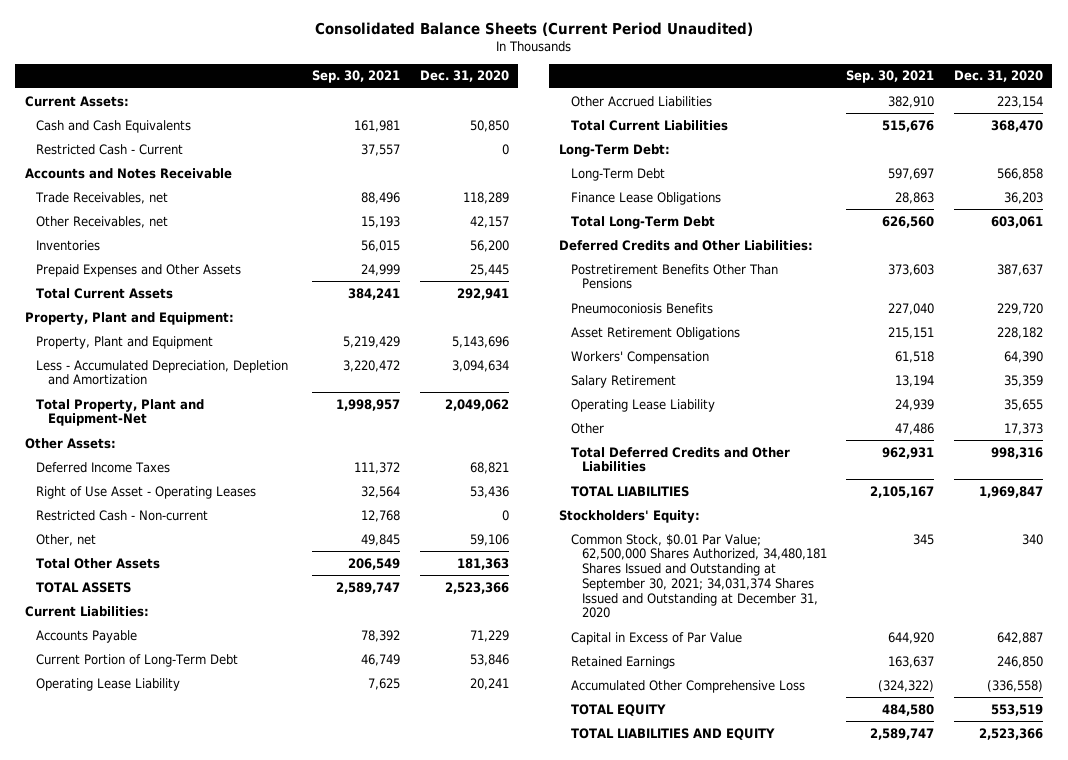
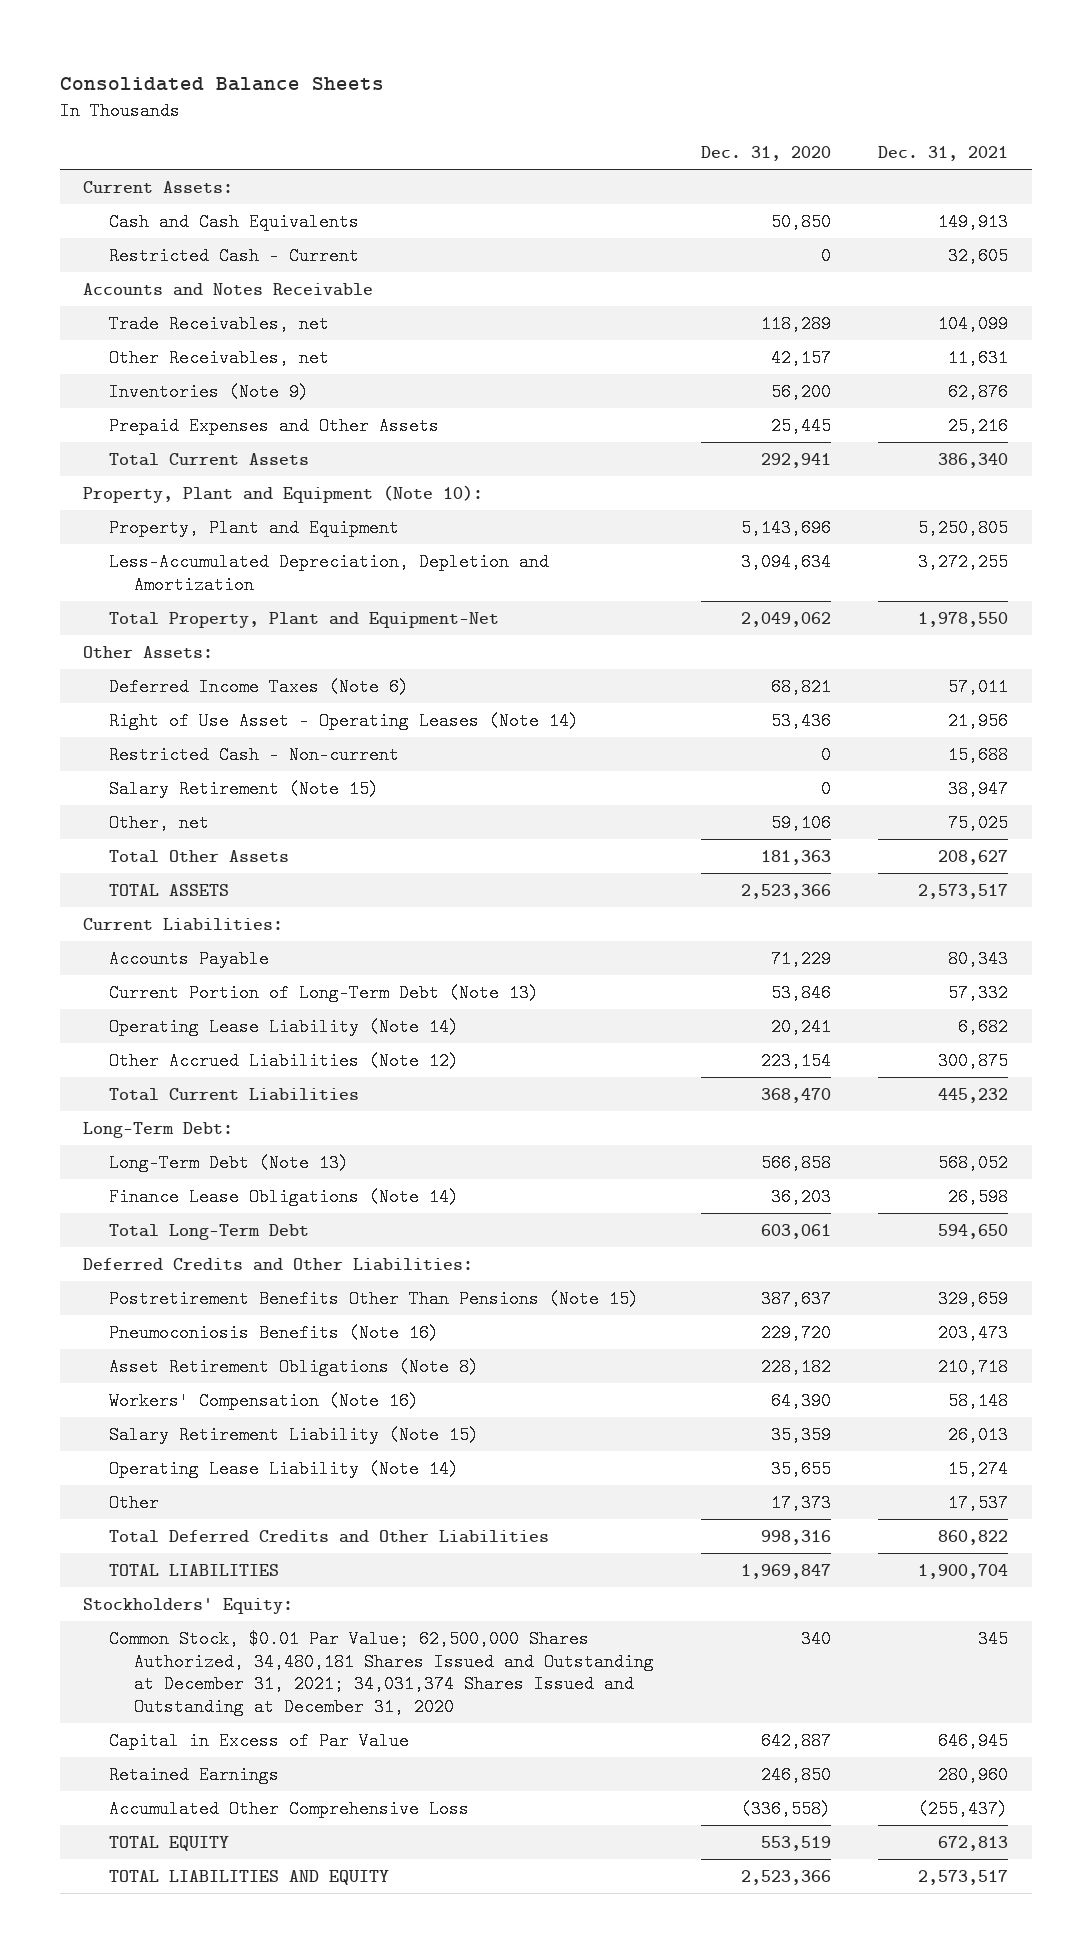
[314,22,753,37] Consolidated Balance Sheets (Current Period Unaudited) -> [59,76,384,91] Consolidated Balance Sheets
[312,70,401,84] Sep. 30, 2021 -> none
none -> [878,145,1009,161] Dec. 31, 2021
[36,239,101,251] Inventories -> [108,383,309,402] Inventories (Note 9)
[24,311,234,325] Property, Plant and Equipment: -> [83,485,484,504] Property, Plant and Equipment (Note 10):
[36,359,289,386] Less - Accumulated Depreciation, Depletion and Amortization -> [108,553,549,594] Less-Accumulated Depreciation, Depletion and Amortization
[36,461,171,473] Deferred Income Taxes -> [108,678,409,697] Deferred Income Taxes (Note 6)
[36,485,257,499] Right of Use Asset - Operating Leases -> [108,712,579,731] Right of Use Asset - Operating Leases (Note 14)
none -> [108,780,379,799] Salary Retirement (Note 15)
[36,653,239,667] Current Portion of Long-Term Debt -> [108,984,539,1003] Current Portion of Long-Term Debt (Note 13)
[36,677,181,691] Operating Lease Liability -> [108,1018,459,1037] Operating Lease Liability (Note 14)
[570,95,712,107] Other Accrued Liabilities -> [108,1052,459,1071] Other Accrued Liabilities (Note 12)
[570,167,665,181] Long-Term Debt -> [108,1154,349,1173] Long-Term Debt (Note 13)
[570,191,721,205] Finance Lease Obligations -> [108,1188,459,1207] Finance Lease Obligations (Note 14)
[570,263,778,290] Postretirement Benefits Other Than Pensions -> [108,1290,639,1309] Postretirement Benefits Other Than Pensions (Note 15)
[570,302,713,314] Pneumoconiosis Benefits -> [108,1324,439,1343] Pneumoconiosis Benefits (Note 16)
[570,326,740,340] Asset Retirement Obligations -> [108,1358,479,1377] Asset Retirement Obligations (Note 8)
[570,350,709,364] Workers' Compensation -> [108,1392,419,1411] Workers' Compensation (Note 16)
[570,374,676,388] Salary Retirement -> [108,1426,479,1445] Salary Retirement Liability (Note 15)
[570,398,715,412] Operating Lease Liability -> [108,1460,459,1479] Operating Lease Liability (Note 14)
[570,533,828,619] Common Stock, $0.01 Par Value; 62,500,000 Shares Authorized, 34,480,181 Shares Issued and Outstanding at September 30, 2021; 34,031,374 Shares Issued and Outstanding at December 31, 2020 -> [108,1630,655,1716] Common Stock, $0.01 Par Value; 62,500,000 Shares Authorized, 34,480,181 Shares Issued and Outstanding at December 31, 2021; 34,031,374 Shares Issued and Outstanding at December 31, 2020

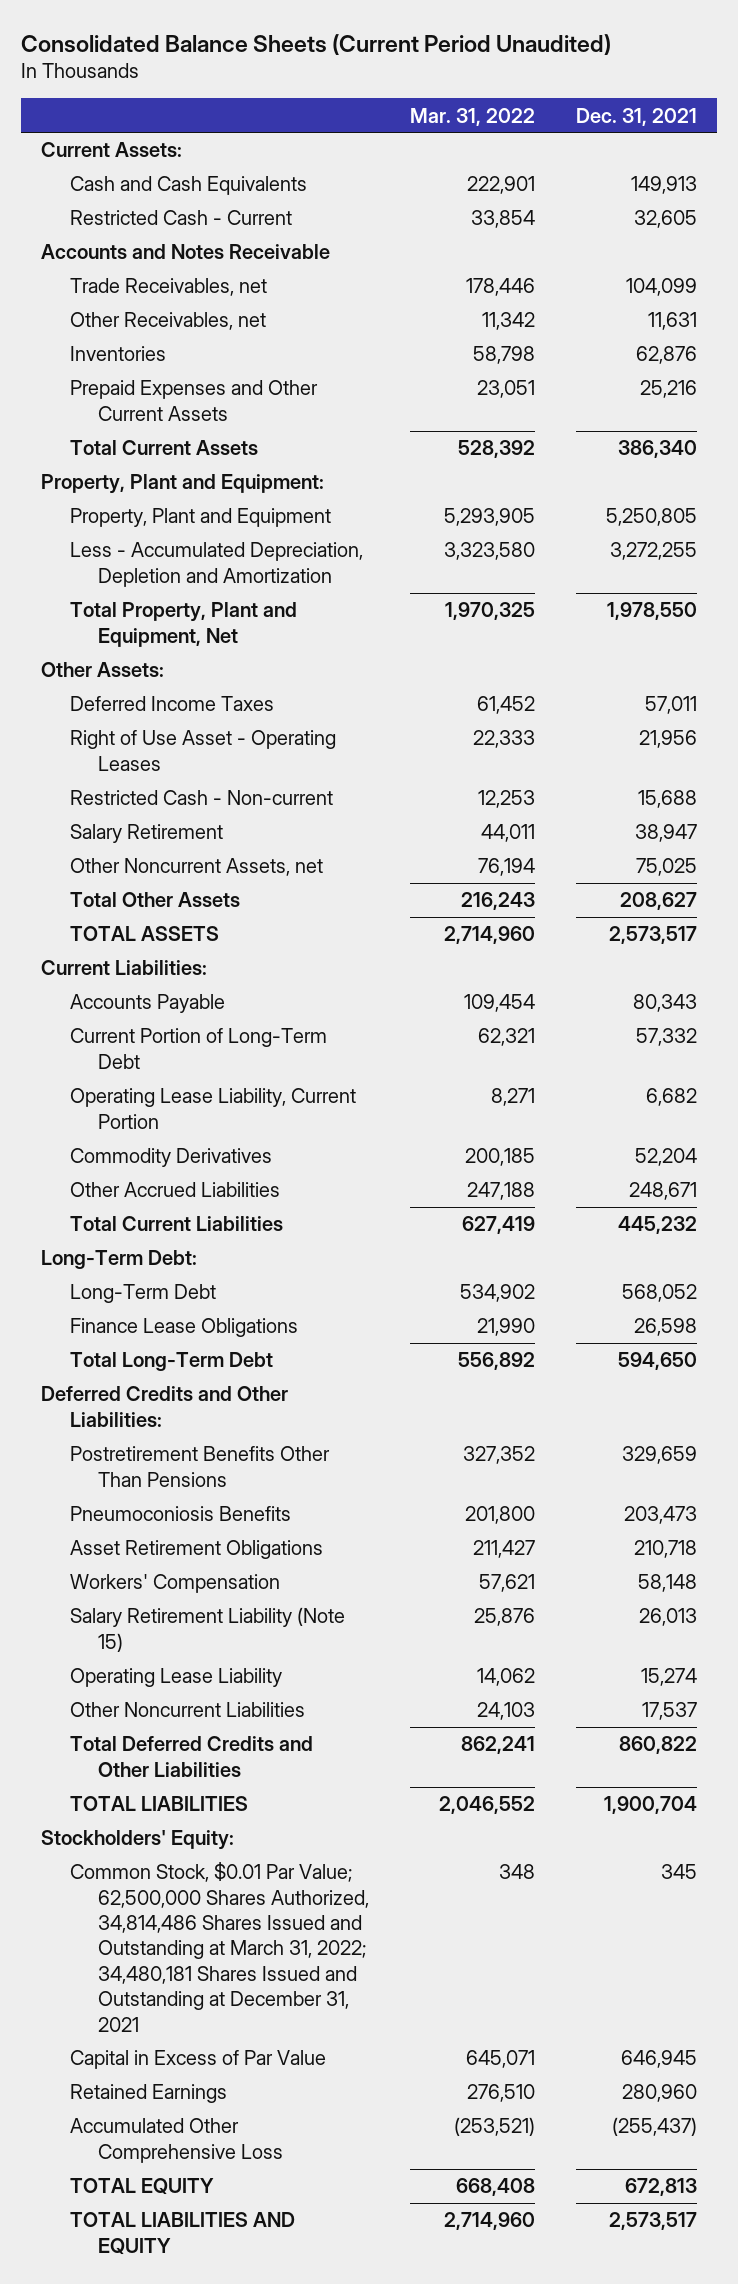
[59,76,384,91] Consolidated Balance Sheets -> [20,33,611,55] Consolidated Balance Sheets (Current Period Unaudited)
[701,145,832,161] Dec. 31, 2020 -> none
none -> [409,107,535,126] Mar. 31, 2022
[108,383,309,402] Inventories (Note 9) -> [69,346,166,362] Inventories
[108,417,439,436] Prepaid Expenses and Other Assets -> [69,380,318,421] Prepaid Expenses and Other Current Assets
[83,485,484,504] Property, Plant and Equipment (Note 10): -> [41,474,325,495] Property, Plant and Equipment:
[108,553,549,594] Less-Accumulated Depreciation, Depletion and Amortization -> [69,542,363,587] Less - Accumulated Depreciation, Depletion and Amortization
[108,612,499,629] Total Property, Plant and Equipment-Net -> [69,602,297,647] Total Property, Plant and Equipment, Net
[108,678,409,697] Deferred Income Taxes (Note 6) -> [69,696,274,712] Deferred Income Taxes
[108,712,579,731] Right of Use Asset - Operating Leases (Note 14) -> [69,730,336,771] Right of Use Asset - Operating Leases
[108,780,379,799] Salary Retirement (Note 15) -> [69,824,223,844] Salary Retirement
[108,814,209,833] Other, net -> [69,858,323,877] Other Noncurrent Assets, net
[108,984,539,1003] Current Portion of Long-Term Debt (Note 13) -> [69,1028,327,1069] Current Portion of Long-Term Debt
[108,1018,459,1037] Operating Lease Liability (Note 14) -> [69,1088,356,1129] Operating Lease Liability, Current Portion
none -> [69,1148,272,1168] Commodity Derivatives
[108,1052,459,1071] Other Accrued Liabilities (Note 12) -> [69,1182,280,1198] Other Accrued Liabilities
[938,1052,1009,1071] 300,875 -> [628,1182,697,1201] 248,671
[108,1154,349,1173] Long-Term Debt (Note 13) -> [69,1284,216,1304] Long-Term Debt
[108,1188,459,1207] Finance Lease Obligations (Note 14) -> [69,1318,298,1338] Finance Lease Obligations
[108,1290,639,1309] Postretirement Benefits Other Than Pensions (Note 15) -> [69,1446,330,1487] Postretirement Benefits Other Than Pensions
[108,1324,439,1343] Pneumoconiosis Benefits (Note 16) -> [69,1506,291,1522] Pneumoconiosis Benefits
[108,1358,479,1377] Asset Retirement Obligations (Note 8) -> [69,1540,323,1560] Asset Retirement Obligations
[108,1392,419,1411] Workers' Compensation (Note 16) -> [69,1574,280,1594] Workers' Compensation
[108,1460,459,1479] Operating Lease Liability (Note 14) -> [69,1668,282,1688] Operating Lease Liability
[108,1494,159,1513] Other -> [69,1702,305,1718] Other Noncurrent Liabilities
[108,1630,655,1716] Common Stock, $0.01 Par Value; 62,500,000 Shares Authorized, 34,480,181 Shares Issued and Outstanding at December 31, 2021; 34,031,374 Shares Issued and Outstanding at December 31, 2020 -> [69,1862,369,2032] Common Stock, $0.01 Par Value; 62,500,000 Shares Authorized, 34,814,486 Shares Issued and Outstanding at March 31, 2022; 34,480,181 Shares Issued and Outstanding at December 31, 2021

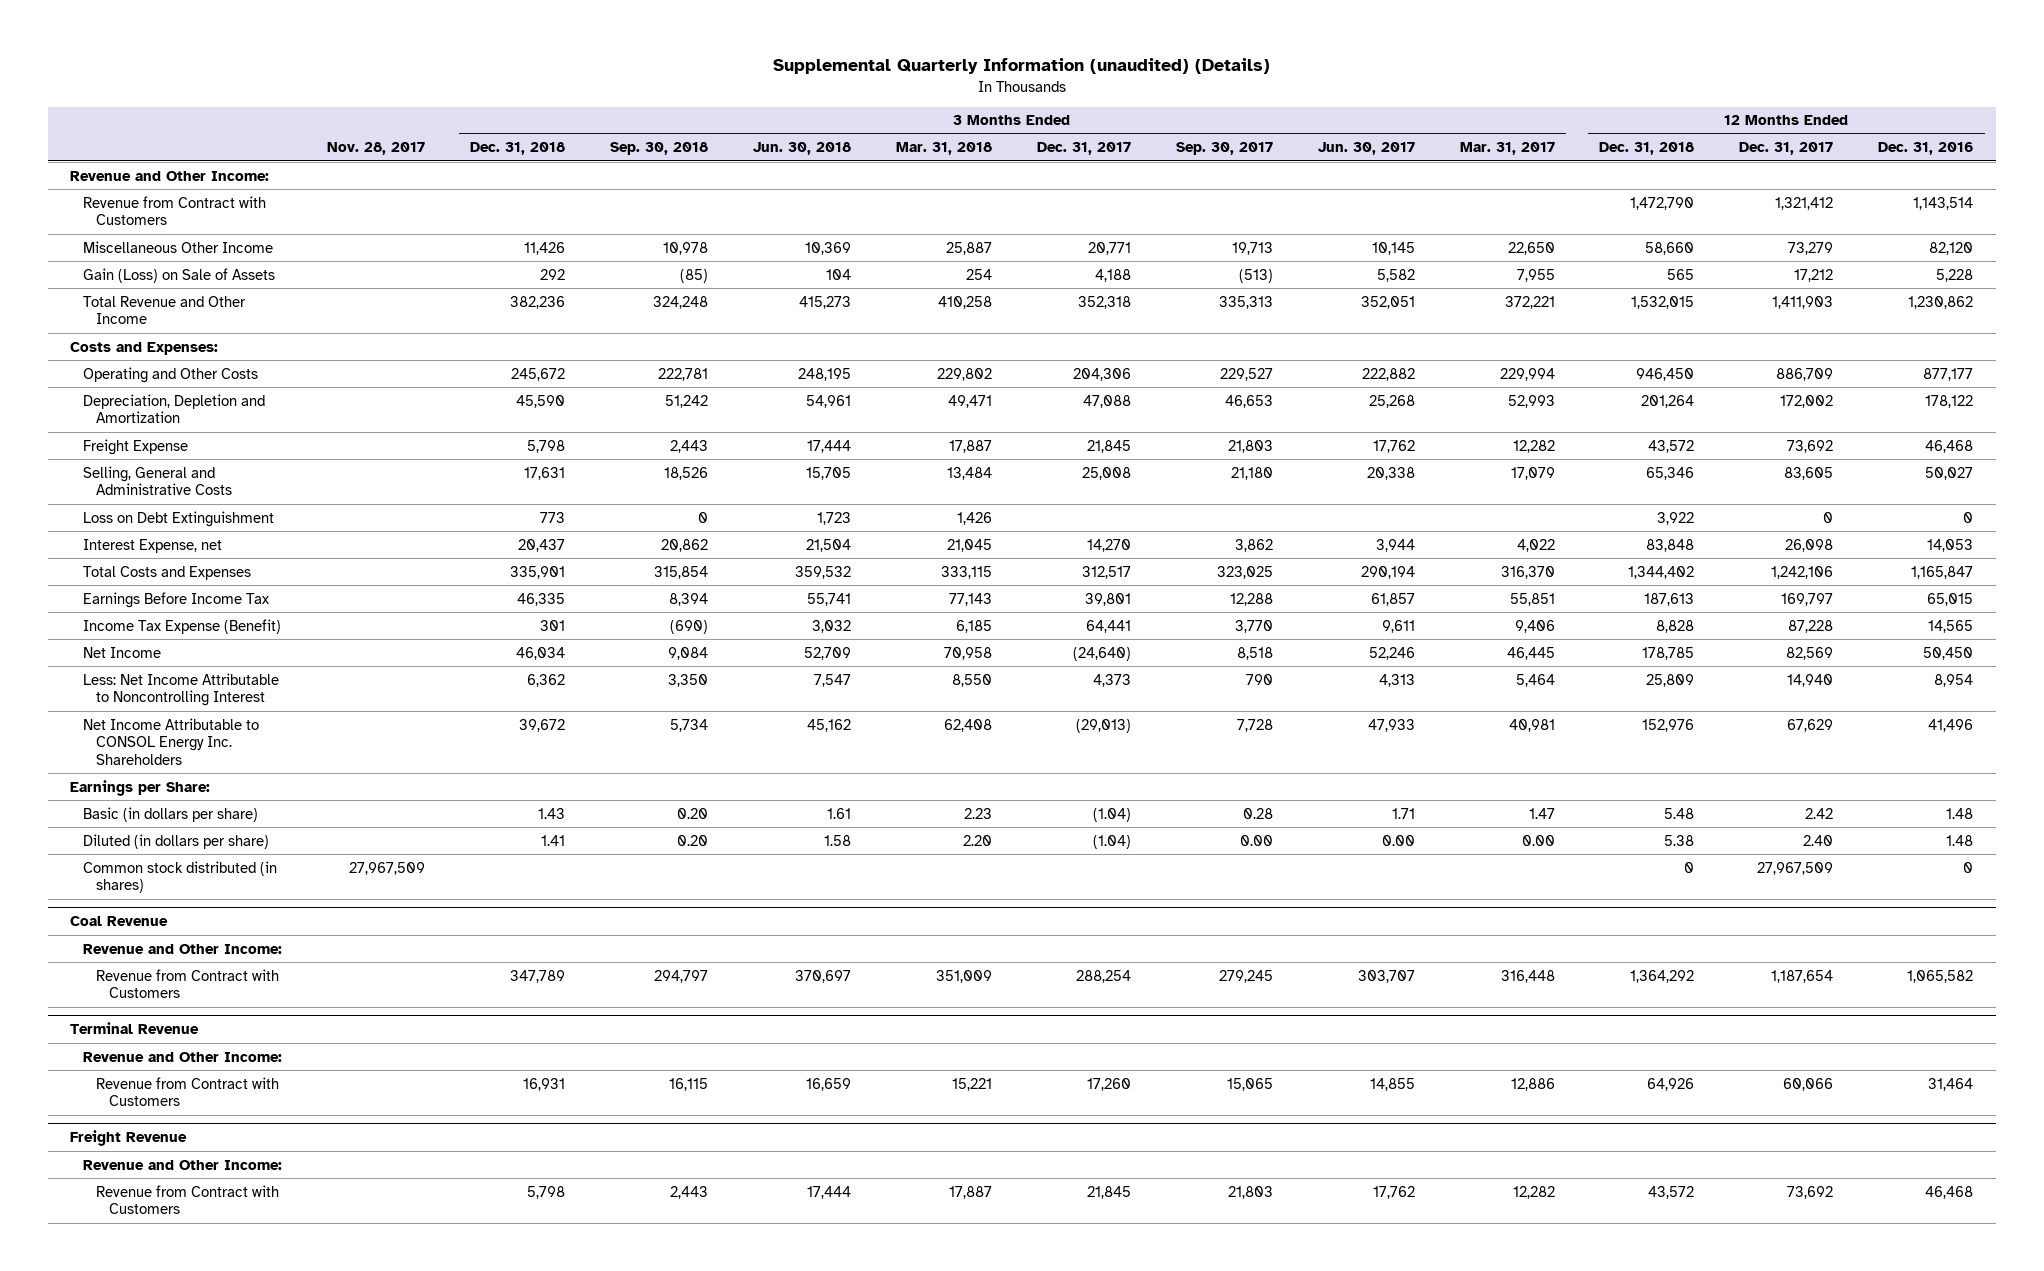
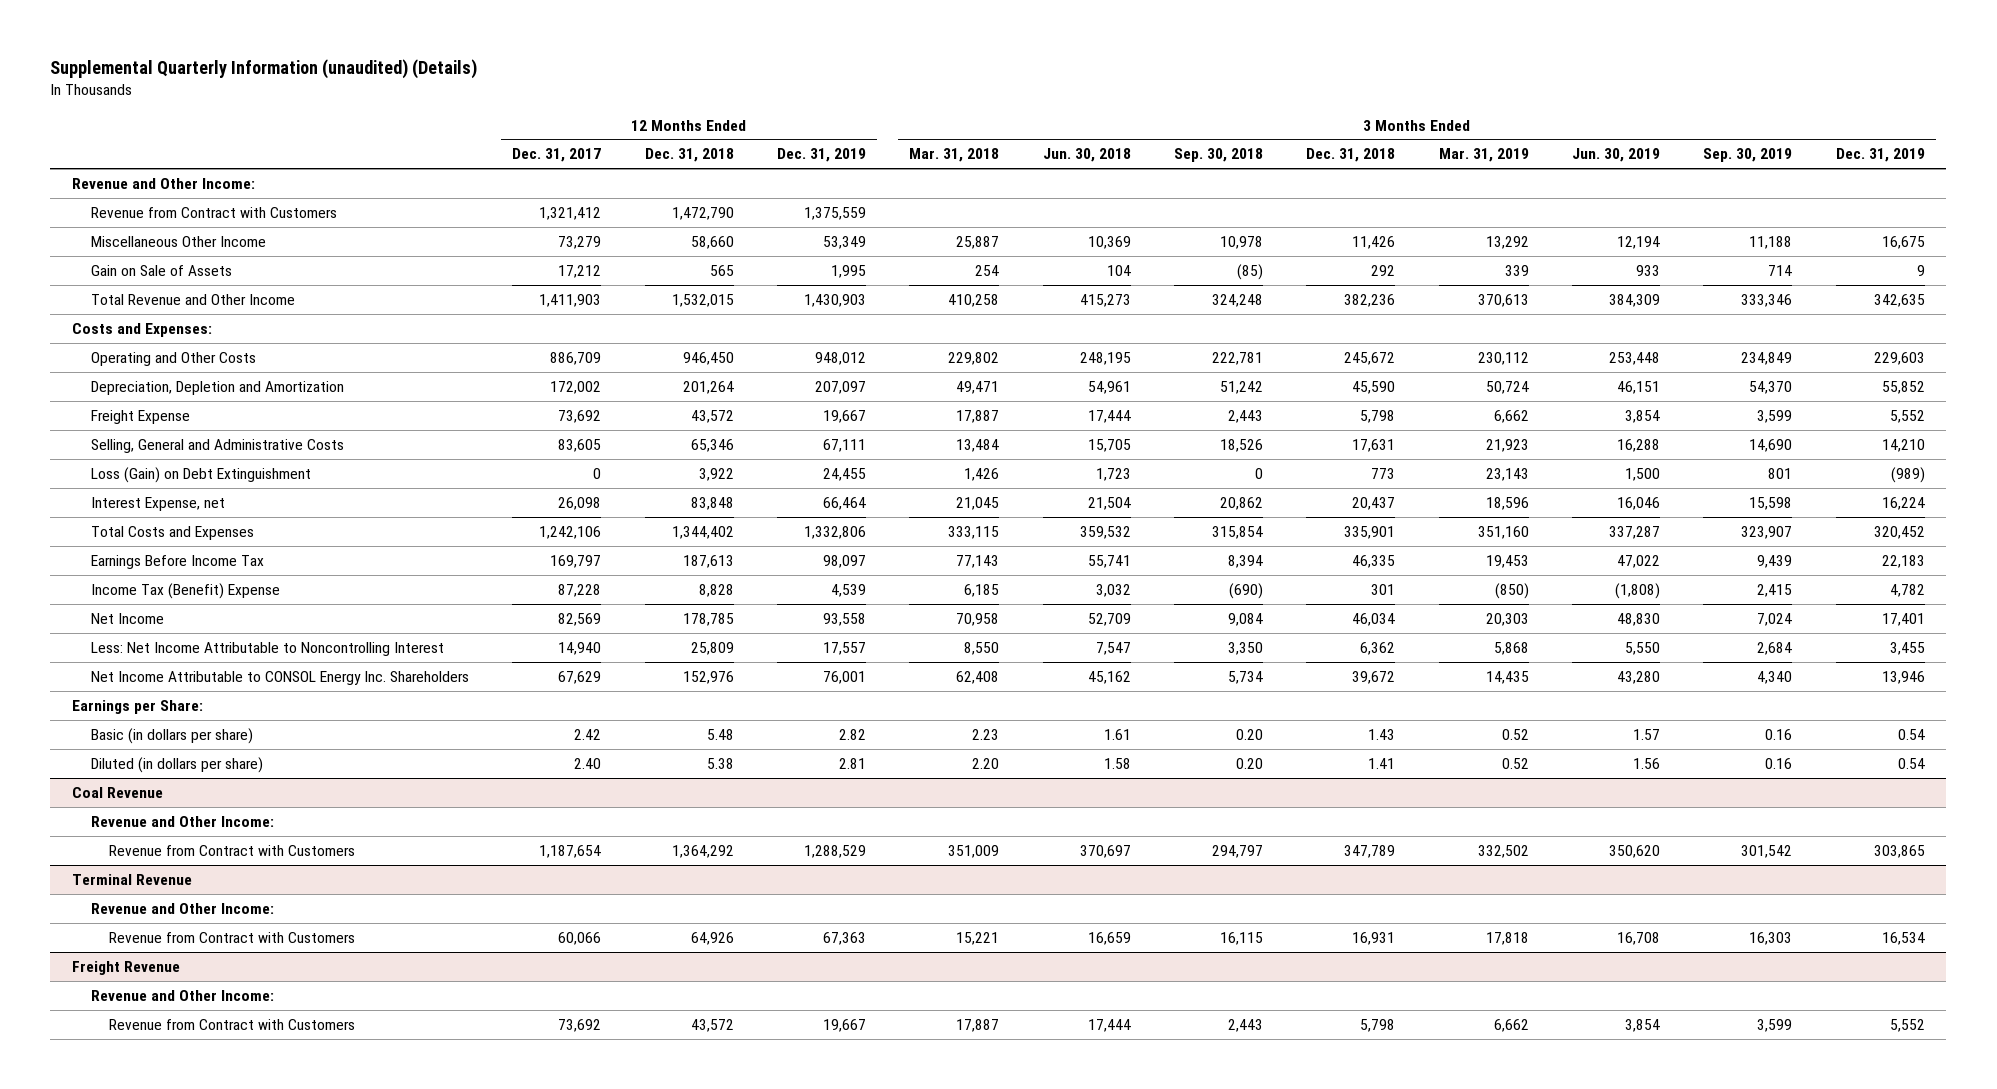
[327,142,426,156] Nov. 28, 2017 -> none
[1036,142,1131,156] Dec. 31, 2017 -> none
[1175,142,1273,156] Sep. 30, 2017 -> none
[1317,142,1415,156] Jun. 30, 2017 -> none
[1459,142,1555,156] Mar. 31, 2017 -> none
[1878,142,1974,156] Dec. 31, 2016 -> none
none -> [776,148,866,163] Dec. 31, 2019
none -> [1438,148,1529,163] Mar. 31, 2019
none -> [1572,148,1661,163] Jun. 30, 2019
none -> [1703,148,1793,163] Sep. 30, 2019
none -> [1835,148,1925,163] Dec. 31, 2019
[83,267,276,283] Gain (Loss) on Sale of Assets -> [90,264,232,276] Gain on Sale of Assets
[83,510,275,527] Loss on Debt Extinguishment -> [90,466,311,483] Loss (Gain) on Debt Extinguishment
[83,618,282,634] Income Tax Expense (Benefit) -> [90,582,280,599] Income Tax (Benefit) Expense
[83,860,278,894] Common stock distributed (in shares) -> none

